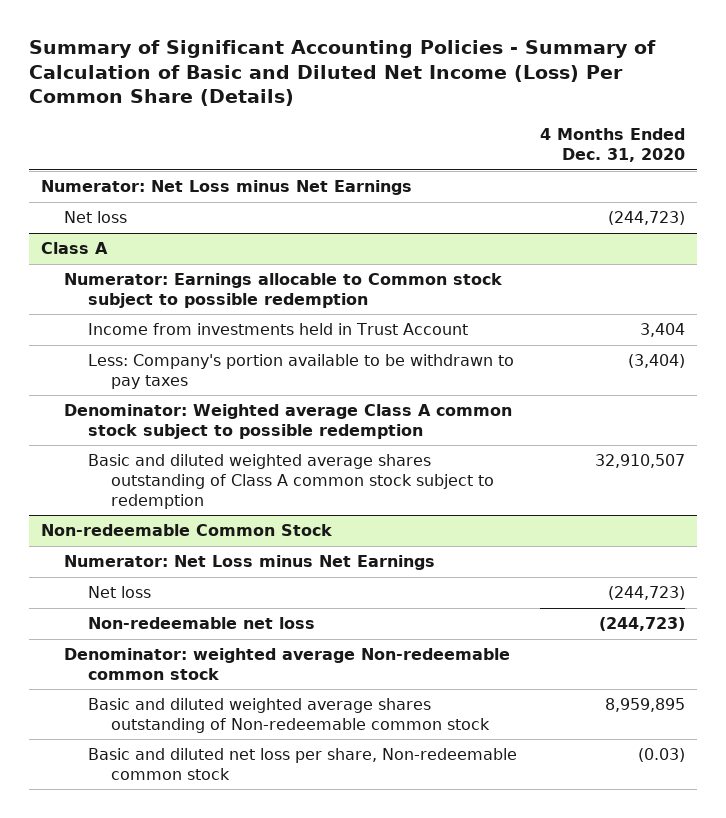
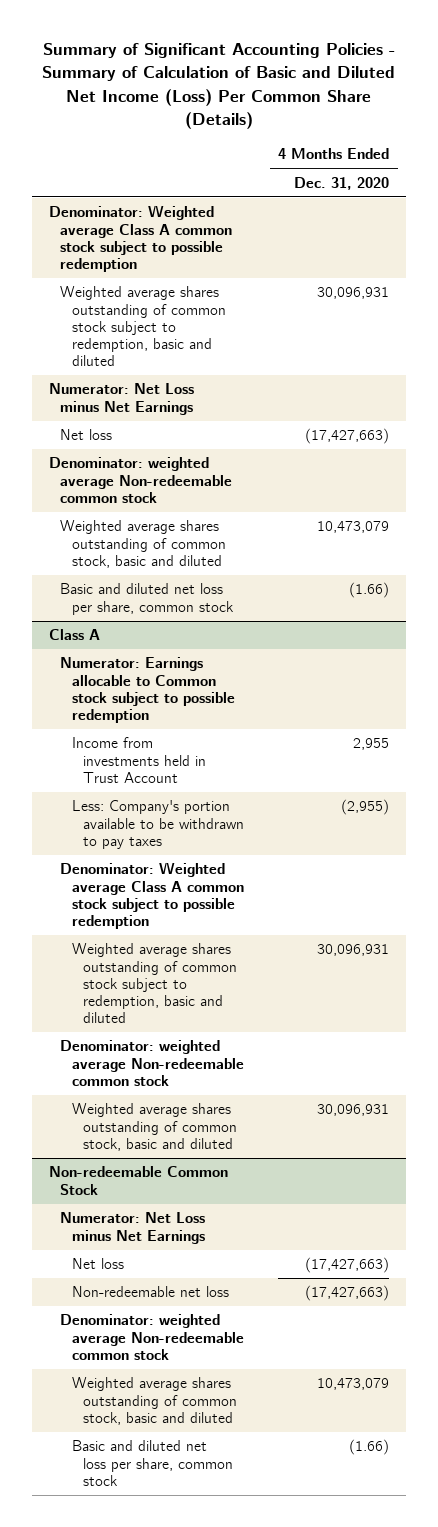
none -> [48,205,233,273] Denominator: Weighted average Class A common stock subject to possible redemption
none -> [60,286,226,367] Weighted average shares outstanding of common stock subject to redemption, basic and diluted
[608,211,686,226] (244,723) -> [305,428,390,445] (17,427,663)
none -> [48,457,233,503] Denominator: weighted average Non-redeemable common stock
none -> [60,520,226,568] Weighted average shares outstanding of common stock, basic and diluted
none -> [60,583,234,615] Basic and diluted net loss per share, common stock
[640,323,686,338] 3,404 -> [353,738,390,751] 2,955
[628,354,686,369] (3,404) -> [341,799,390,816] (2,955)
[87,454,495,509] Basic and diluted weighted average shares outstanding of Class A common stock subject to redemption -> [71,943,238,1024] Weighted average shares outstanding of common stock subject to redemption, basic and diluted
[595,454,686,469] 32,910,507 -> [317,944,390,957] 30,096,931
none -> [60,1040,244,1086] Denominator: weighted average Non-redeemable common stock
none -> [71,1103,238,1151] Weighted average shares outstanding of common stock, basic and diluted
[608,586,686,601] (244,723) -> [305,1257,390,1274] (17,427,663)
[599,617,686,632] (244,723) -> [305,1285,390,1302] (17,427,663)
[87,698,491,733] Basic and diluted weighted average shares outstanding of Non-redeemable common stock -> [71,1377,238,1425] Weighted average shares outstanding of common stock, basic and diluted
[605,698,686,713] 8,959,895 -> [317,1378,390,1391] 10,473,079
[87,748,517,780] Basic and diluted net loss per share, Non-redeemable common stock -> [71,1440,234,1486] Basic and diluted net loss per share, common stock
[638,748,686,763] (0.03) -> [349,1439,390,1456] (1.66)

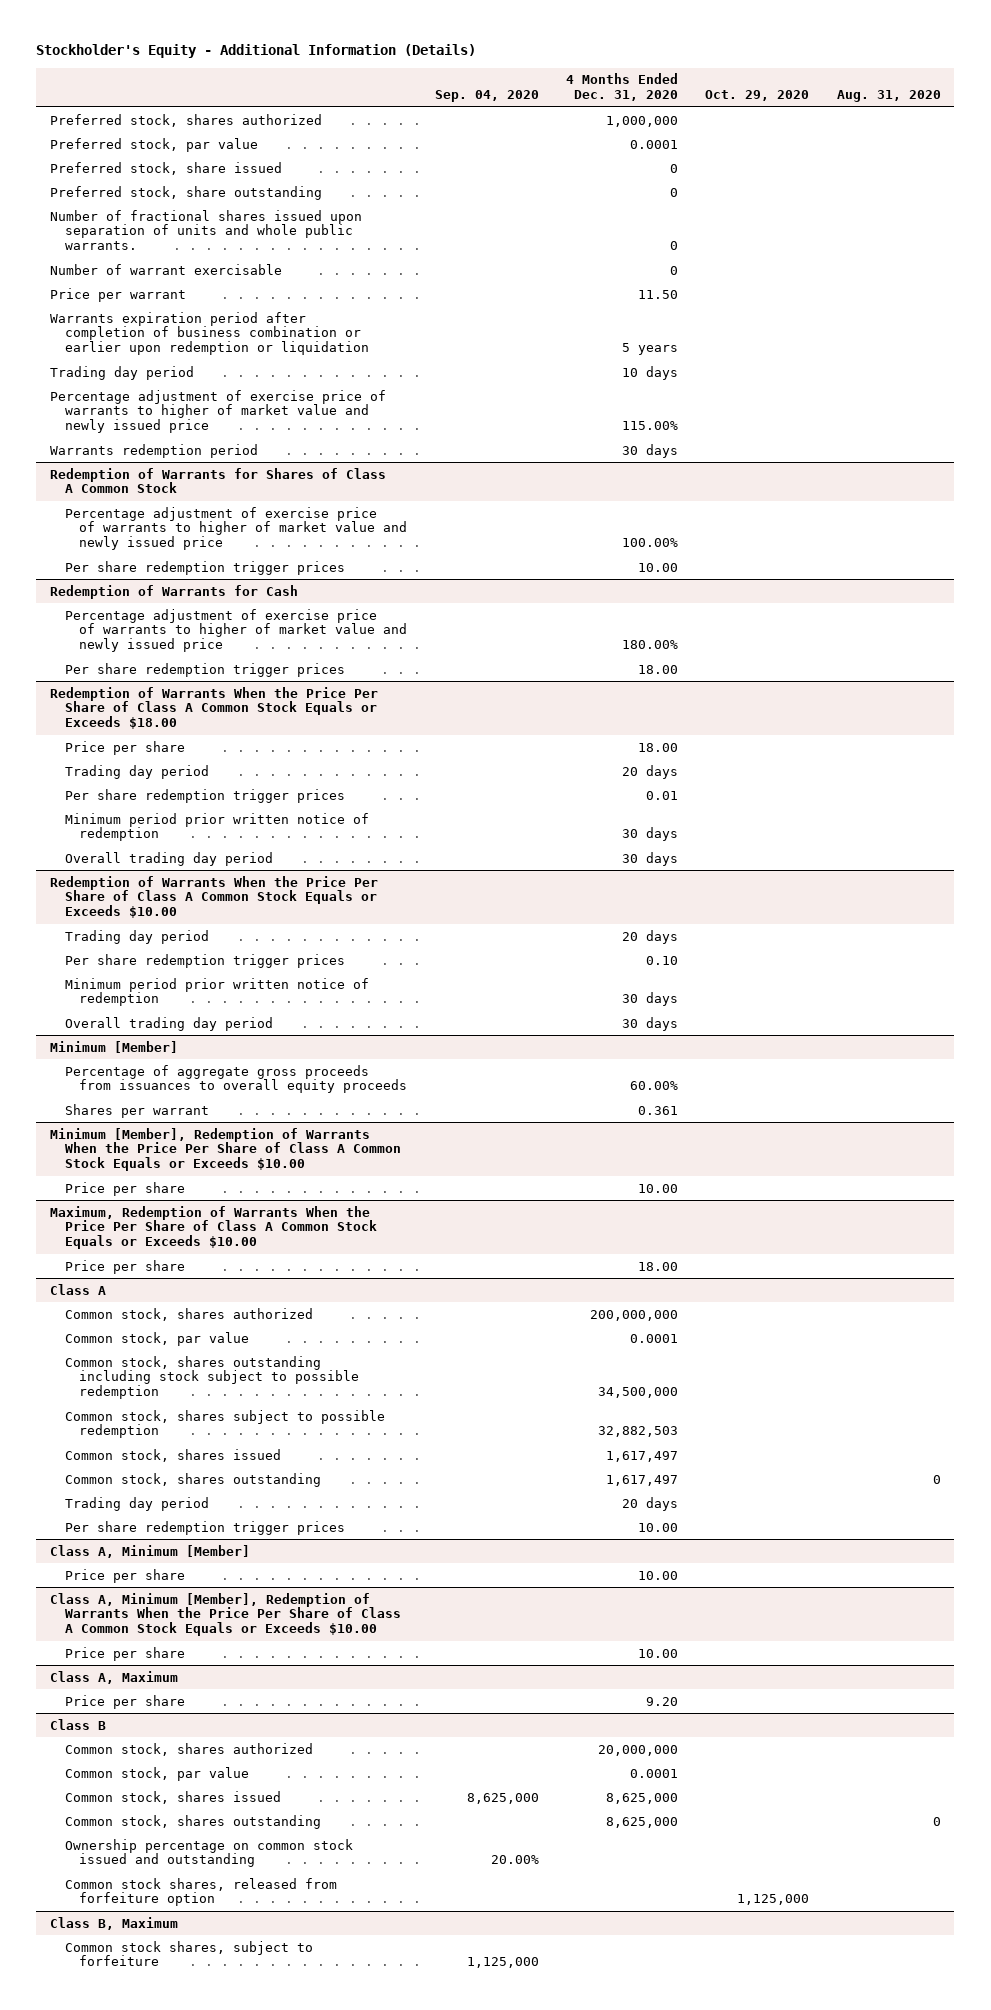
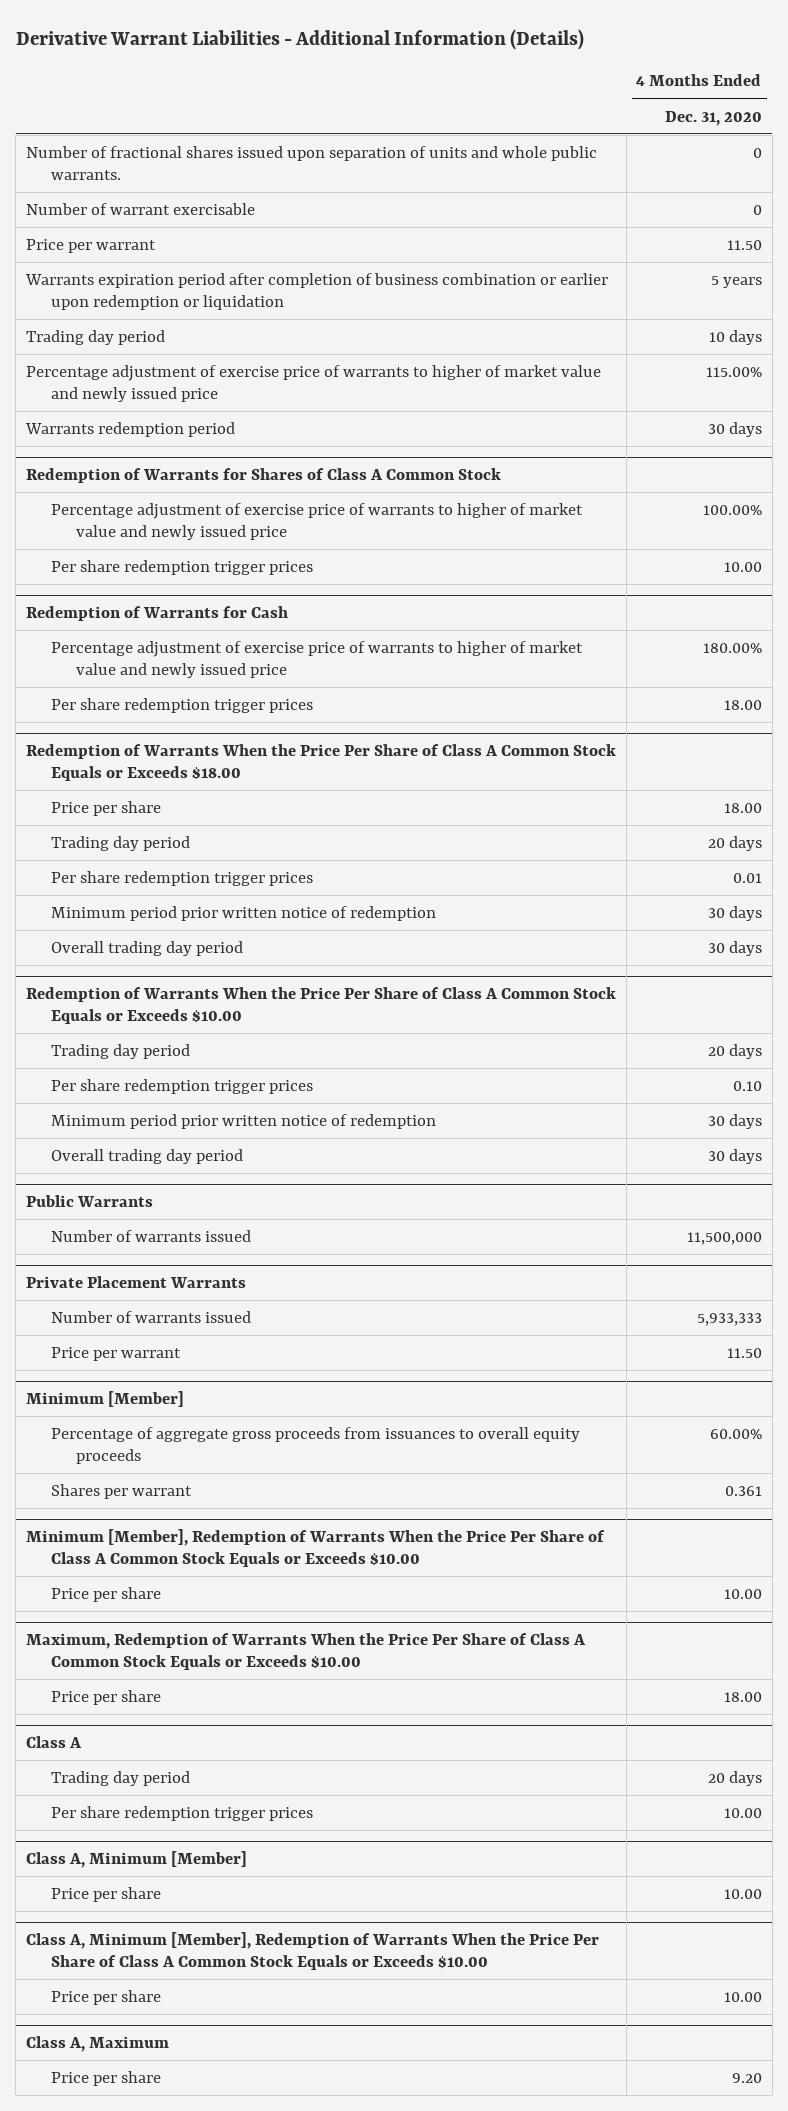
[36,44,477,59] Stockholder's Equity - Additional Information (Details) -> [15,28,584,50] Derivative Warrant Liabilities - Additional Information (Details)
[434,90,539,103] Sep. 04, 2020 -> none
[705,90,810,102] Oct. 29, 2020 -> none
[836,90,941,103] Aug. 31, 2020 -> none
[50,113,323,127] Preferred stock, shares authorized -> none
[50,137,259,152] Preferred stock, par value -> none
[50,161,283,175] Preferred stock, share issued -> none
[50,185,323,200] Preferred stock, share outstanding -> none
none -> [25,1194,153,1207] Public Warrants
none -> [50,1229,251,1242] Number of warrants issued
none -> [25,1275,246,1288] Private Placement Warrants
none -> [50,1310,251,1323] Number of warrants issued
none -> [50,1346,181,1361] Price per warrant
[64,1307,313,1321] Common stock, shares authorized -> none
[64,1331,249,1346] Common stock, par value -> none
[64,1355,360,1400] Common stock, shares outstanding including stock subject to possible redemption -> none
[64,1409,385,1439] Common stock, shares subject to possible redemption -> none
[64,1448,281,1462] Common stock, shares issued -> none
[64,1472,321,1487] Common stock, shares outstanding -> none
[50,1718,107,1730] Class B -> none
[64,1742,313,1756] Common stock, shares authorized -> none
[64,1766,249,1781] Common stock, par value -> none
[64,1790,281,1804] Common stock, shares issued -> none
[64,1814,321,1829] Common stock, shares outstanding -> none
[64,1838,353,1868] Ownership percentage on common stock issued and outstanding -> none
[64,1877,337,1907] Common stock shares, released from forfeiture option -> none
[50,1916,179,1930] Class B, Maximum -> none
[64,1940,313,1967] Common stock shares, subject to forfeiture -> none

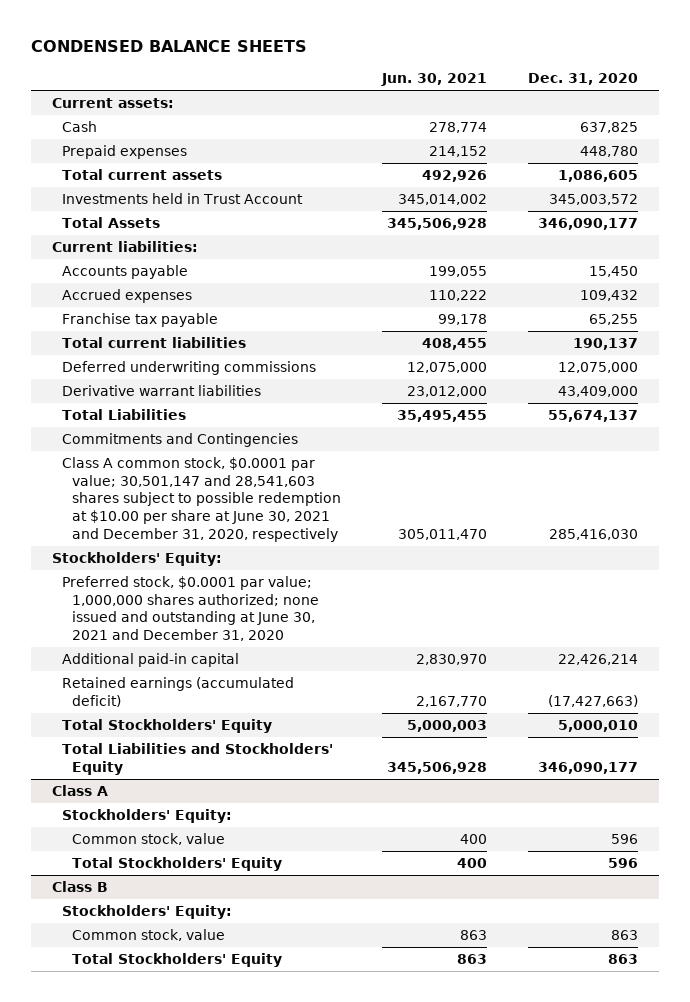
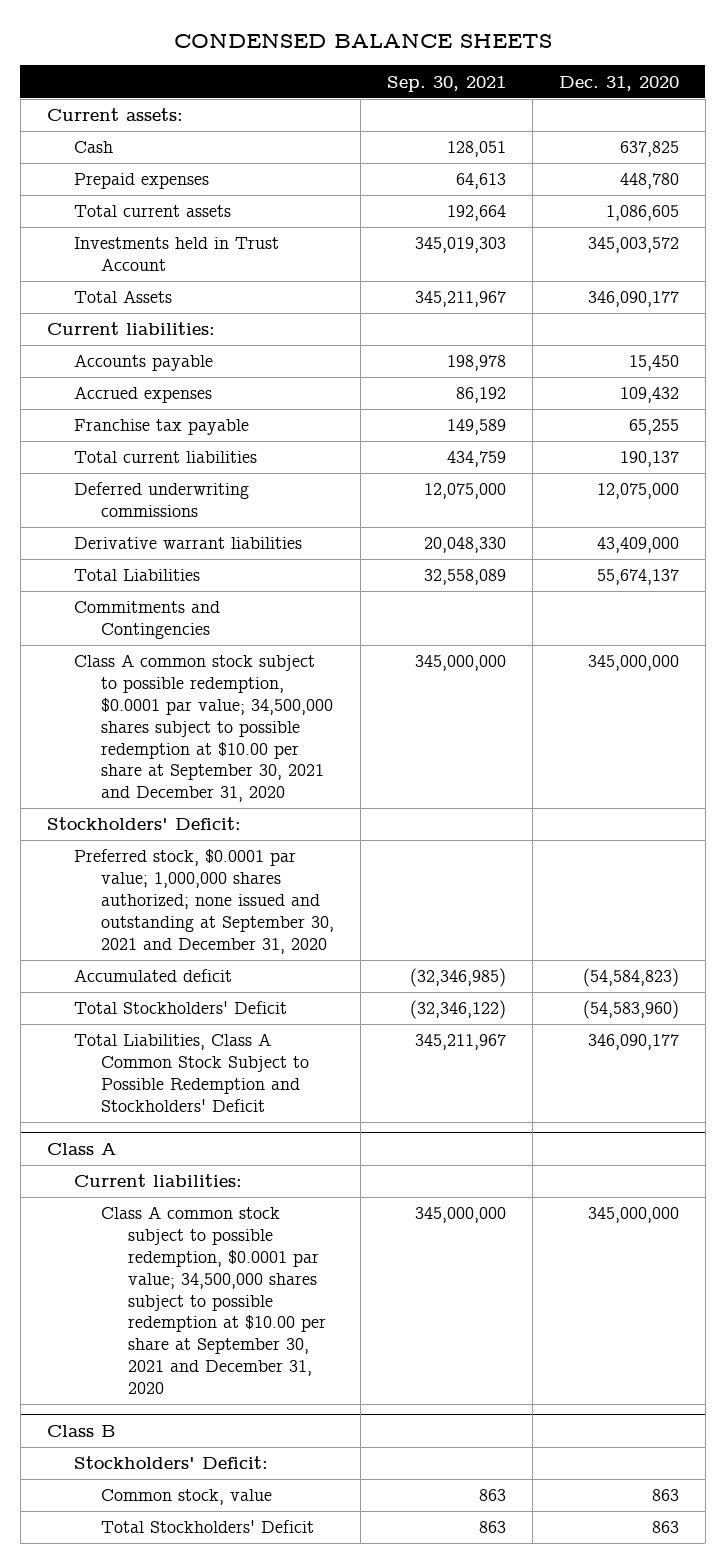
[380,73,487,87] Jun. 30, 2021 -> none
none -> [386,75,506,92] Sep. 30, 2021
[61,653,239,668] Additional paid-in capital -> none
[61,457,341,542] Class A common stock, $0.0001 par value; 30,501,147 and 28,541,603 shares subject to possible redemption at $10.00 per share at June 30, 2021 and December 31, 2020, respectively -> [73,654,334,803] Class A common stock subject to possible redemption, $0.0001 par value; 34,500,000 shares subject to possible redemption at $10.00 per share at September 30, 2021 and December 31, 2020
[549,528,639,540] 285,416,030 -> [587,655,679,672] 345,000,000
[51,552,222,567] Stockholders' Equity: -> [46,817,241,831] Stockholders' Deficit:
[61,576,319,642] Preferred stock, $0.0001 par value; 1,000,000 shares authorized; none issued and outstanding at June 30, 2021 and December 31, 2020 -> [73,849,335,954] Preferred stock, $0.0001 par value; 1,000,000 shares authorized; none issued and outstanding at September 30, 2021 and December 31, 2020
[61,677,294,707] Retained earnings (accumulated deficit) -> [73,969,232,983] Accumulated deficit
[548,694,639,707] (17,427,663) -> [582,968,679,988] (54,584,823)
[61,719,272,734] Total Stockholders' Equity -> [73,1001,287,1015] Total Stockholders' Deficit
[558,720,639,733] 5,000,010 -> [582,1000,679,1020] (54,583,960)
[61,743,333,775] Total Liabilities and Stockholders' Equity -> [73,1033,310,1112] Total Liabilities, Class A Common Stock Subject to Possible Redemption and Stockholders' Deficit
[61,809,232,824] Stockholders' Equity: -> none
[71,833,225,846] Common stock, value -> none
[71,857,282,872] Total Stockholders' Equity -> none
none -> [73,1174,242,1188] Current liabilities:
none -> [101,1206,327,1395] Class A common stock subject to possible redemption, $0.0001 par value; 34,500,000 shares subject to possible redemption at $10.00 per share at September 30, 2021 and December 31, 2020
[61,905,232,920] Stockholders' Equity: -> [73,1456,268,1470] Stockholders' Deficit:
[71,953,282,968] Total Stockholders' Equity -> [101,1520,315,1534] Total Stockholders' Deficit

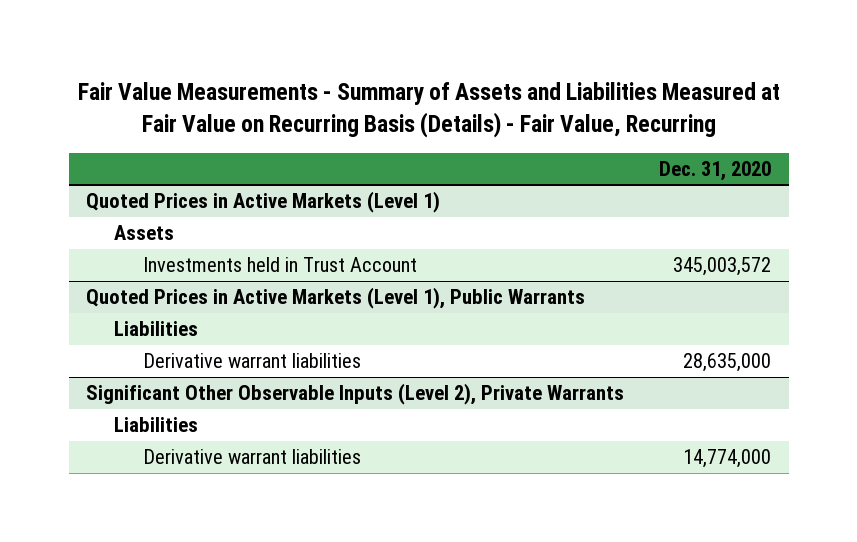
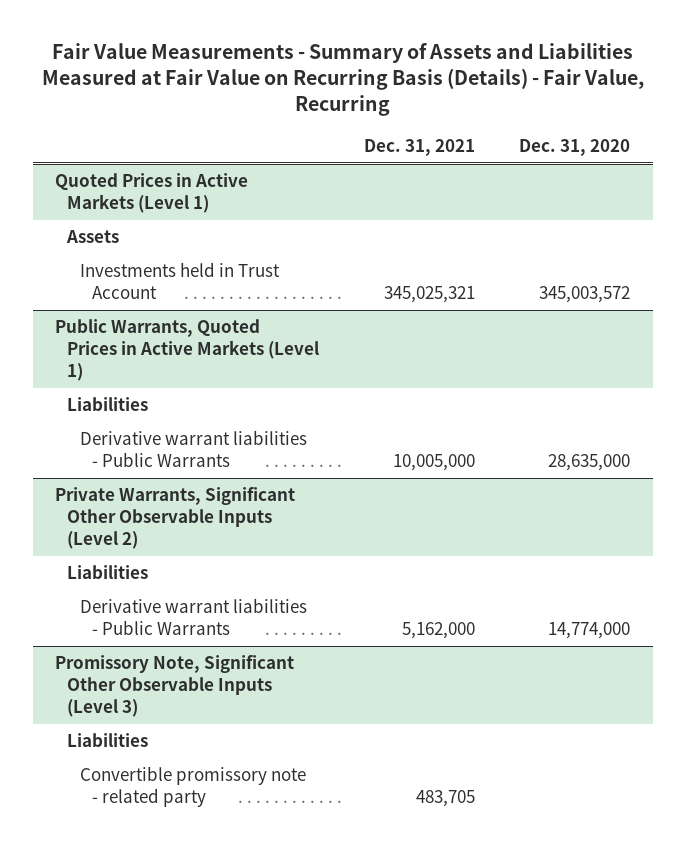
none -> [363,138,475,156] Dec. 31, 2021
[86,287,586,310] Quoted Prices in Active Markets (Level 1), Public Warrants -> [54,319,320,381] Public Warrants, Quoted Prices in Active Markets (Level 1)
[142,353,361,369] Derivative warrant liabilities -> [79,430,307,467] Derivative warrant liabilities - Public Warrants
[86,383,625,406] Significant Other Observable Inputs (Level 2), Private Warrants -> [54,487,295,549] Private Warrants, Significant Other Observable Inputs (Level 2)
[142,449,361,465] Derivative warrant liabilities -> [79,598,307,635] Derivative warrant liabilities - Public Warrants
none -> [54,655,294,717] Promissory Note, Significant Other Observable Inputs (Level 3)
none -> [67,733,149,748] Liabilities
none -> [79,766,306,807] Convertible promissory note - related party

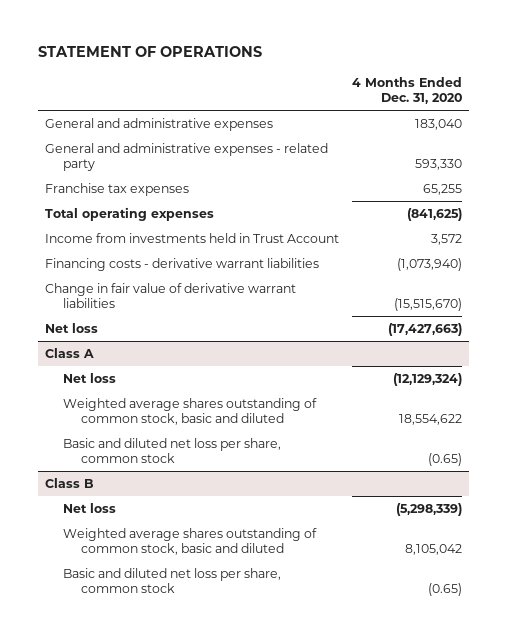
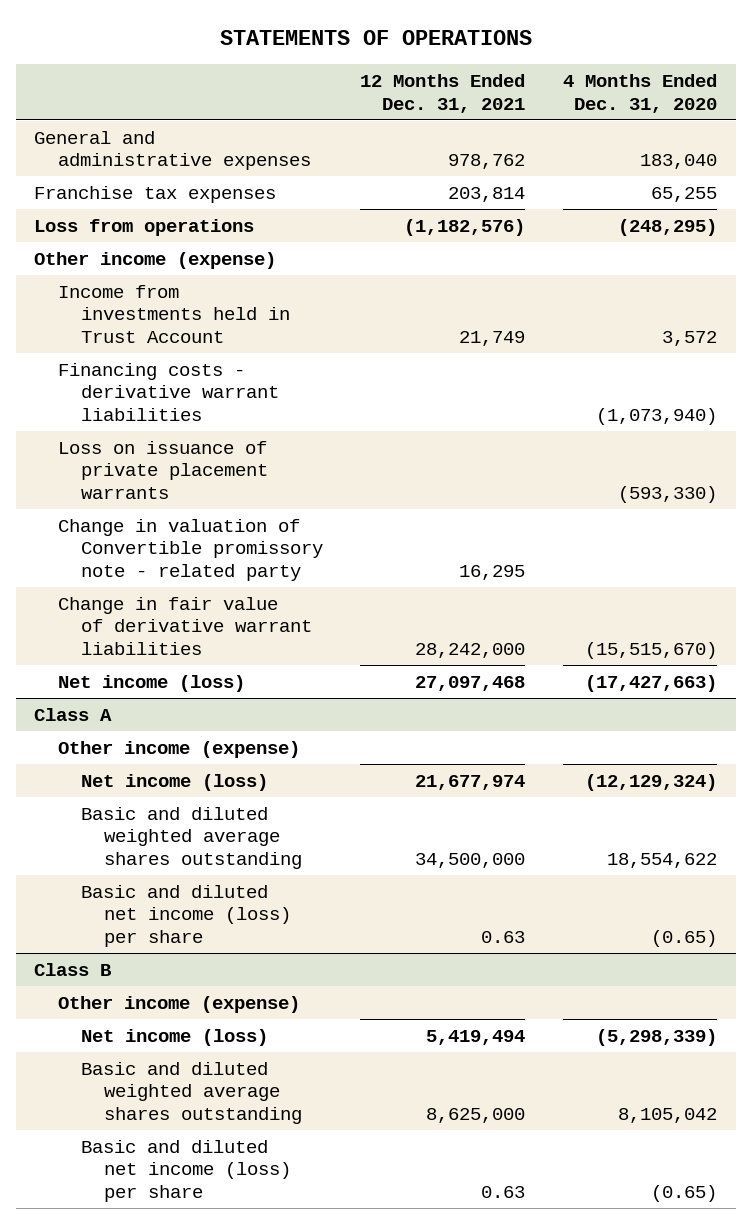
[38,46,263,58] STATEMENT OF OPERATIONS -> [219,30,532,46] STATEMENTS OF OPERATIONS
none -> [360,74,526,113] 12 Months Ended Dec. 31, 2021
[44,142,328,172] General and administrative expenses - related party -> none
[44,206,214,221] Total operating expenses -> none
none -> [34,218,255,236] Loss from operations
none -> [34,251,277,269] Other income (expense)
none -> [57,440,268,499] Loss on issuance of private placement warrants
none -> [57,518,323,581] Change in valuation of Convertible promissory note - related party
[44,322,98,333] Net loss -> [57,674,245,692] Net income (loss)
none -> [57,740,300,758] Other income (expense)
[62,372,116,383] Net loss -> [80,773,268,791] Net income (loss)
[62,397,317,426] Weighted average shares outstanding of common stock, basic and diluted -> [80,806,303,869] Basic and diluted weighted average shares outstanding
[62,437,281,464] Basic and diluted net loss per share, common stock -> [80,884,292,947] Basic and diluted net income (loss) per share
none -> [57,995,300,1013] Other income (expense)
[62,502,116,513] Net loss -> [80,1028,268,1046] Net income (loss)
[62,527,317,556] Weighted average shares outstanding of common stock, basic and diluted -> [80,1061,303,1124] Basic and diluted weighted average shares outstanding
[62,567,281,594] Basic and diluted net loss per share, common stock -> [80,1139,292,1202] Basic and diluted net income (loss) per share

